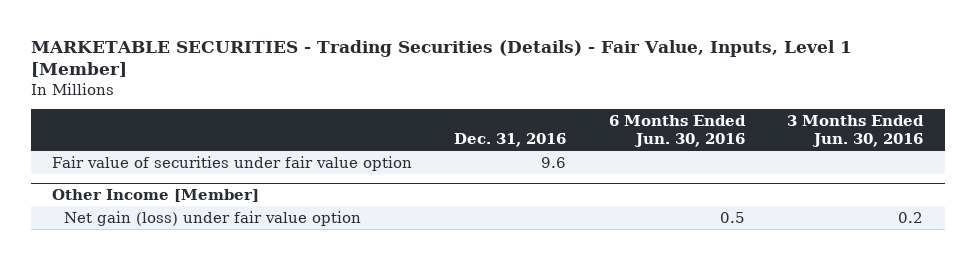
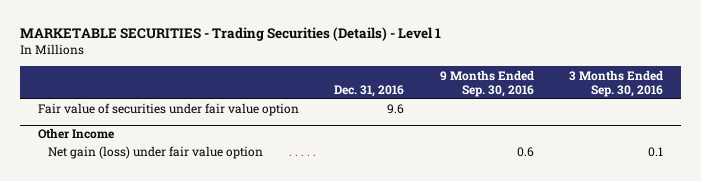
[30,39,852,78] MARKETABLE SECURITIES - Trading Securities (Details) - Fair Value, Inputs, Level 1 [Member] -> [20,27,442,42] MARKETABLE SECURITIES - Trading Securities (Details) - Level 1
[608,114,746,148] 6 Months Ended Jun. 30, 2016 -> none
[787,114,925,148] 3 Months Ended Jun. 30, 2016 -> none
none -> [439,69,534,97] 9 Months Ended Sep. 30, 2016
none -> [569,69,664,97] 3 Months Ended Sep. 30, 2016
[51,188,259,202] Other Income [Member] -> [37,128,114,140] Other Income

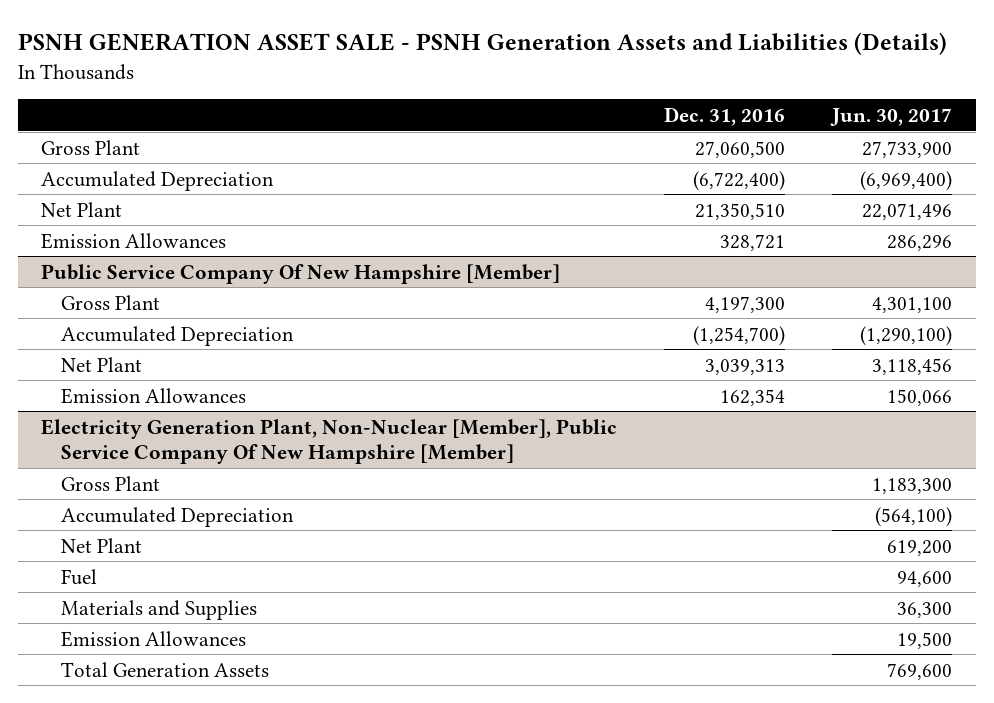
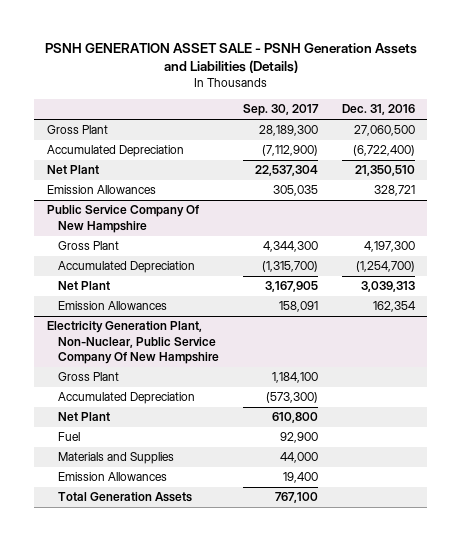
[830,107,953,126] Jun. 30, 2017 -> none
none -> [243,104,320,117] Sep. 30, 2017
[41,263,561,284] Public Service Company Of New Hampshire [Member] -> [46,205,199,233] Public Service Company Of New Hampshire
[41,418,618,464] Electricity Generation Plant, Non-Nuclear [Member], Public Service Company Of New Hampshire [Member] -> [46,321,219,365] Electricity Generation Plant, Non-Nuclear, Public Service Company Of New Hampshire

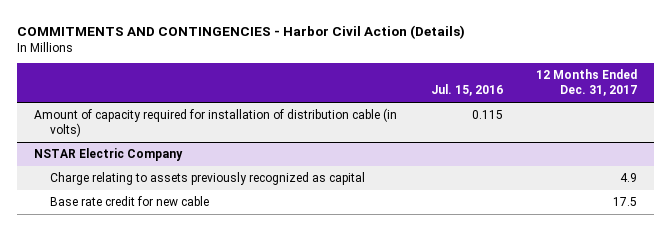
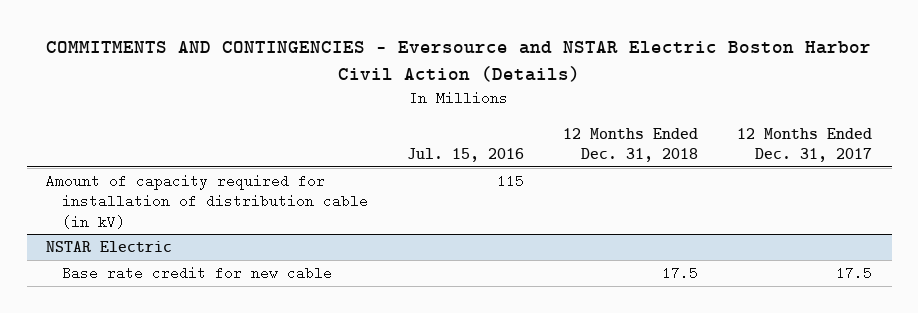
[17,24,466,39] COMMITMENTS AND CONTINGENCIES - Harbor Civil Action (Details) -> [46,41,872,83] COMMITMENTS AND CONTINGENCIES - Eversource and NSTAR Electric Boston Harbor Civil Action (Details)
none -> [563,127,699,163] 12 Months Ended Dec. 31, 2018
[50,172,366,186] Charge relating to assets previously recognized as capital -> none
[34,108,398,138] Amount of capacity required for installation of distribution cable (in volts) -> [46,174,369,229] Amount of capacity required for installation of distribution cable (in kV)
[471,110,503,120] 0.115 -> [497,174,525,189] 115
[34,148,184,162] NSTAR Electric Company -> [46,241,173,253] NSTAR Electric

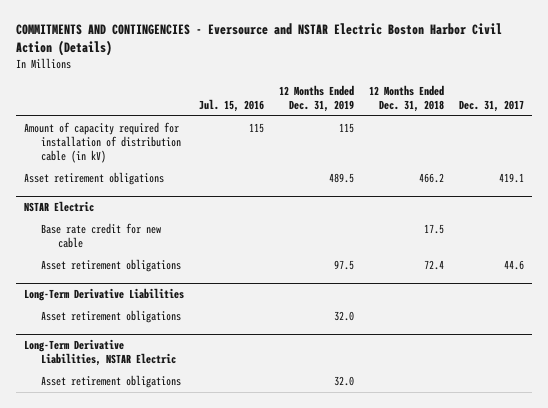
[737,127,873,163] 12 Months Ended Dec. 31, 2017 -> none
none -> [278,84,354,113] 12 Months Ended Dec. 31, 2019
none -> [459,100,525,113] Dec. 31, 2017
none -> [23,171,164,185] Asset retirement obligations
none -> [40,258,181,272] Asset retirement obligations
none -> [23,287,184,301] Long-Term Derivative Liabilities
none -> [40,309,181,323] Asset retirement obligations
none -> [23,338,176,367] Long-Term Derivative Liabilities, NSTAR Electric
none -> [40,374,181,388] Asset retirement obligations

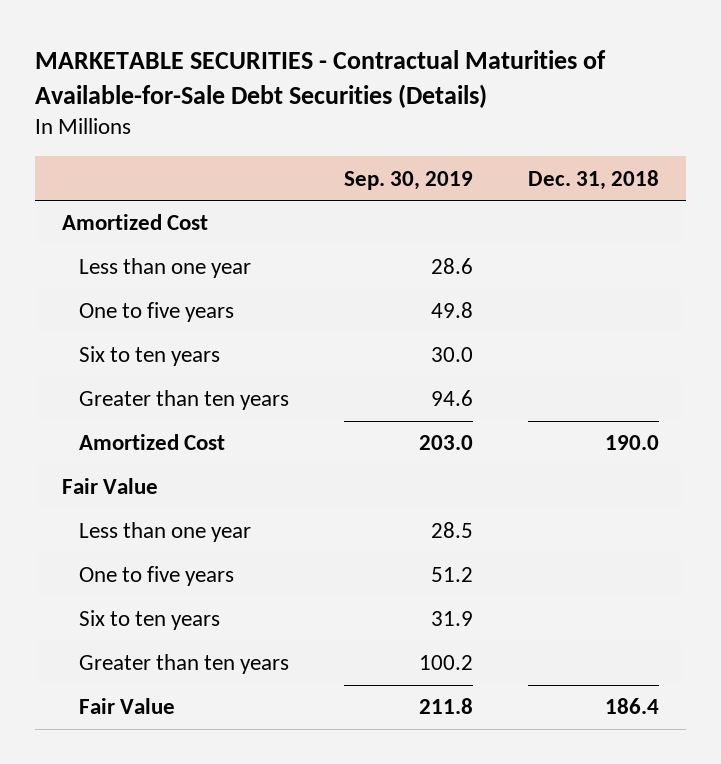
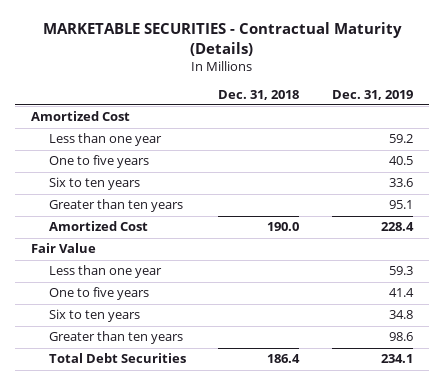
[34,50,606,108] MARKETABLE SECURITIES - Contractual Maturities of Available-for-Sale Debt Securities (Details) -> [43,22,403,56] MARKETABLE SECURITIES - Contractual Maturity (Details)
[344,170,474,190] Sep. 30, 2019 -> none
none -> [331,89,413,100] Dec. 31, 2019
[79,698,176,715] Fair Value -> [48,353,186,364] Total Debt Securities

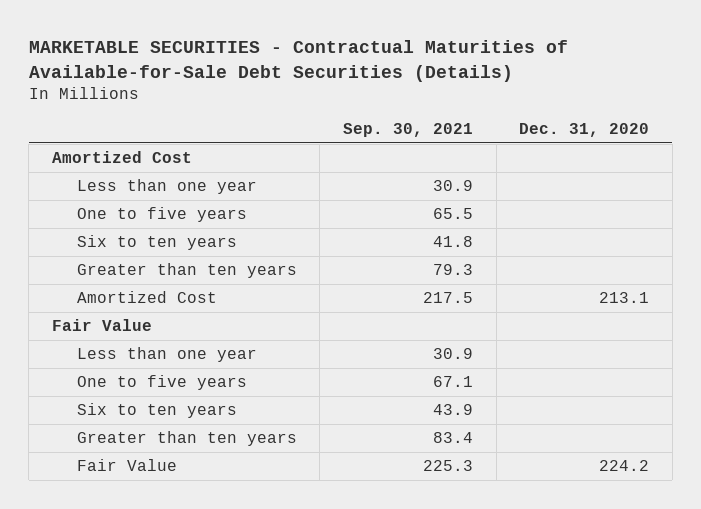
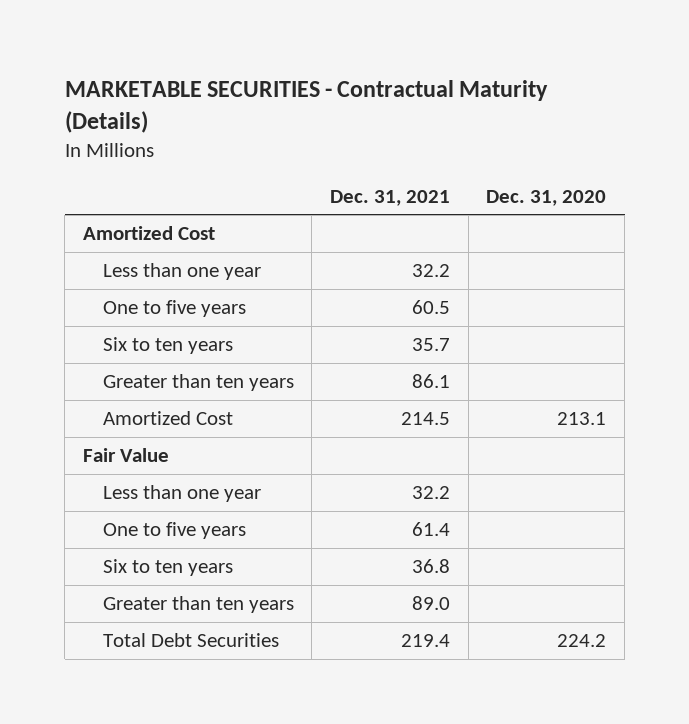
[28,40,568,82] MARKETABLE SECURITIES - Contractual Maturities of Available-for-Sale Debt Securities (Details) -> [64,79,548,134] MARKETABLE SECURITIES - Contractual Maturity (Details)
[343,122,474,137] Sep. 30, 2021 -> none
none -> [330,189,451,206] Dec. 31, 2021
[76,459,177,472] Fair Value -> [102,633,279,648] Total Debt Securities

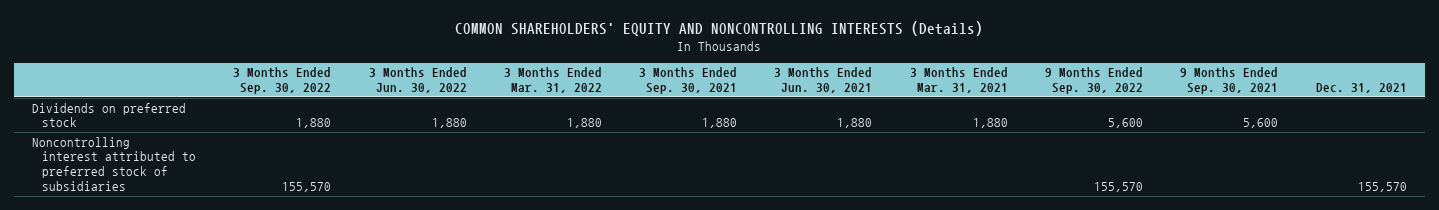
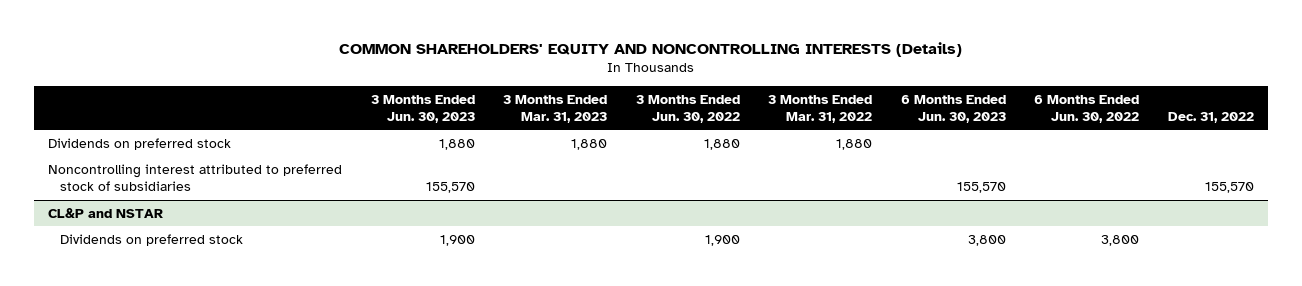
[233,67,332,94] 3 Months Ended Sep. 30, 2022 -> none
[639,67,738,94] 3 Months Ended Sep. 30, 2021 -> none
[774,67,873,93] 3 Months Ended Jun. 30, 2021 -> none
[909,67,1008,93] 3 Months Ended Mar. 31, 2021 -> none
[1044,67,1143,94] 9 Months Ended Sep. 30, 2022 -> none
[1180,67,1279,94] 9 Months Ended Sep. 30, 2021 -> none
[1315,82,1407,93] Dec. 31, 2021 -> none
none -> [370,94,475,123] 3 Months Ended Jun. 30, 2023
none -> [503,94,608,123] 3 Months Ended Mar. 31, 2023
none -> [900,94,1006,123] 6 Months Ended Jun. 30, 2023
none -> [1034,94,1140,123] 6 Months Ended Jun. 30, 2022
none -> [1167,111,1254,123] Dec. 31, 2022
none -> [48,207,164,218] CL&P and NSTAR
none -> [59,233,243,246] Dividends on preferred stock

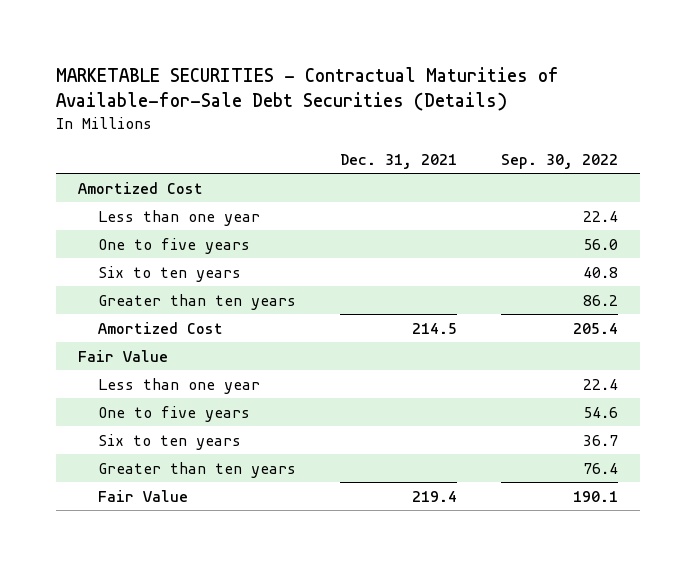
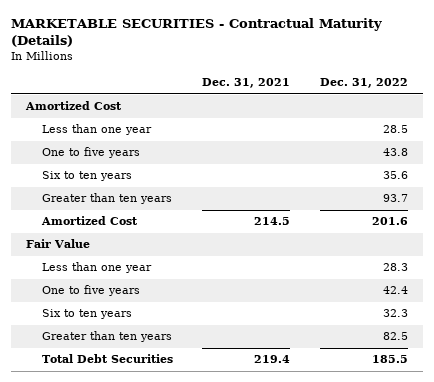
[56,66,560,111] MARKETABLE SECURITIES - Contractual Maturities of Available-for-Sale Debt Securities (Details) -> [11,18,383,48] MARKETABLE SECURITIES - Contractual Maturity (Details)
[500,153,618,169] Sep. 30, 2022 -> none
none -> [320,78,409,89] Dec. 31, 2022
[98,489,189,502] Fair Value -> [41,354,173,364] Total Debt Securities

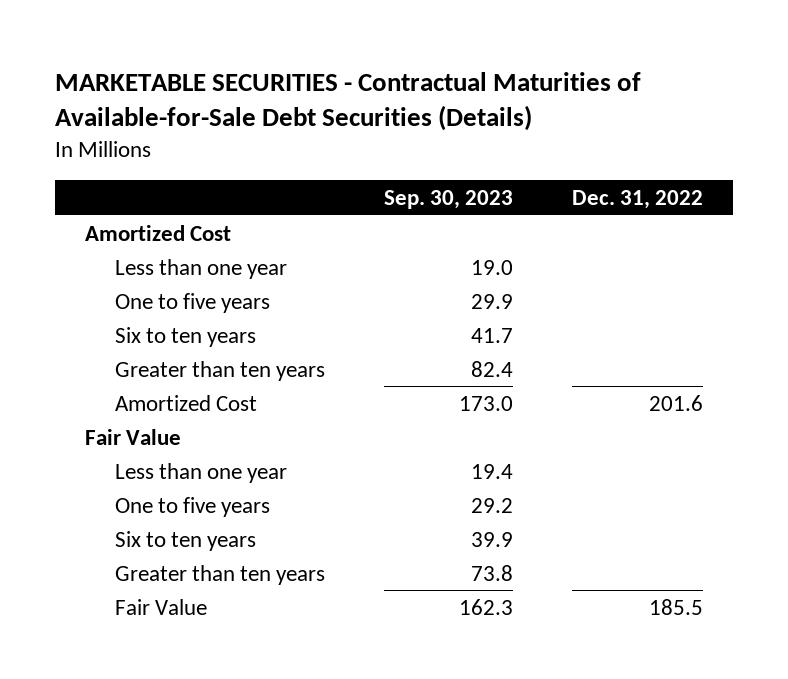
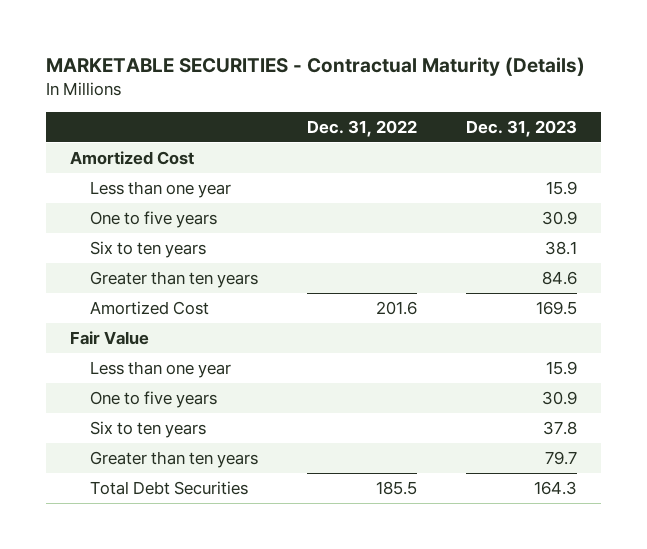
[54,71,641,132] MARKETABLE SECURITIES - Contractual Maturities of Available-for-Sale Debt Securities (Details) -> [45,56,585,76] MARKETABLE SECURITIES - Contractual Maturity (Details)
[383,190,513,210] Sep. 30, 2023 -> none
none -> [465,119,577,137] Dec. 31, 2023
[114,598,207,615] Fair Value -> [90,481,249,496] Total Debt Securities

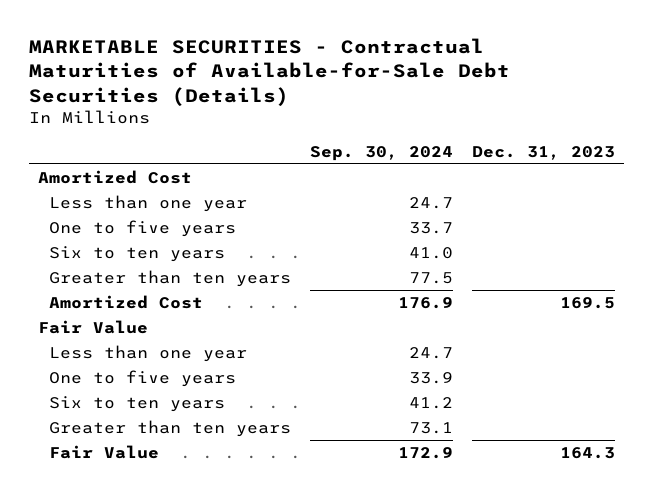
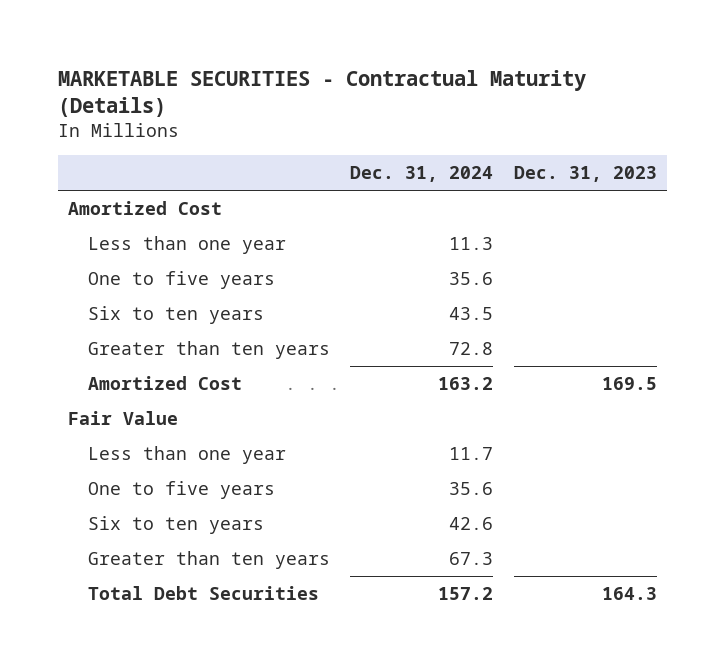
[28,38,510,106] MARKETABLE SECURITIES - Contractual Maturities of Available-for-Sale Debt Securities (Details) -> [58,69,587,118] MARKETABLE SECURITIES - Contractual Maturity (Details)
[310,145,454,161] Sep. 30, 2024 -> none
none -> [350,165,494,182] Dec. 31, 2024
[49,445,160,460] Fair Value -> [87,586,319,601] Total Debt Securities

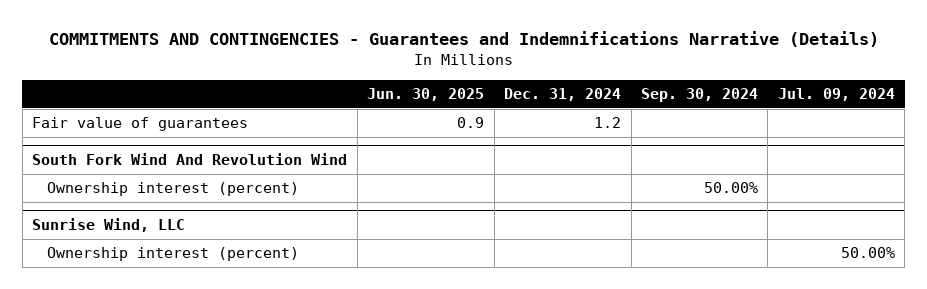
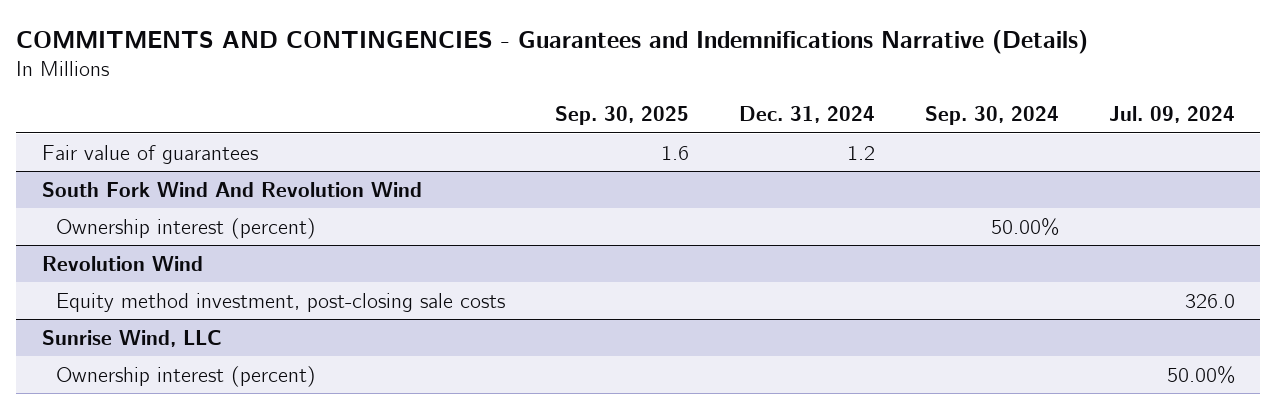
[367,88,485,102] Jun. 30, 2025 -> none
none -> [555,106,690,126] Sep. 30, 2025
none -> [41,255,203,271] Revolution Wind
none -> [56,292,506,312] Equity method investment, post-closing sale costs

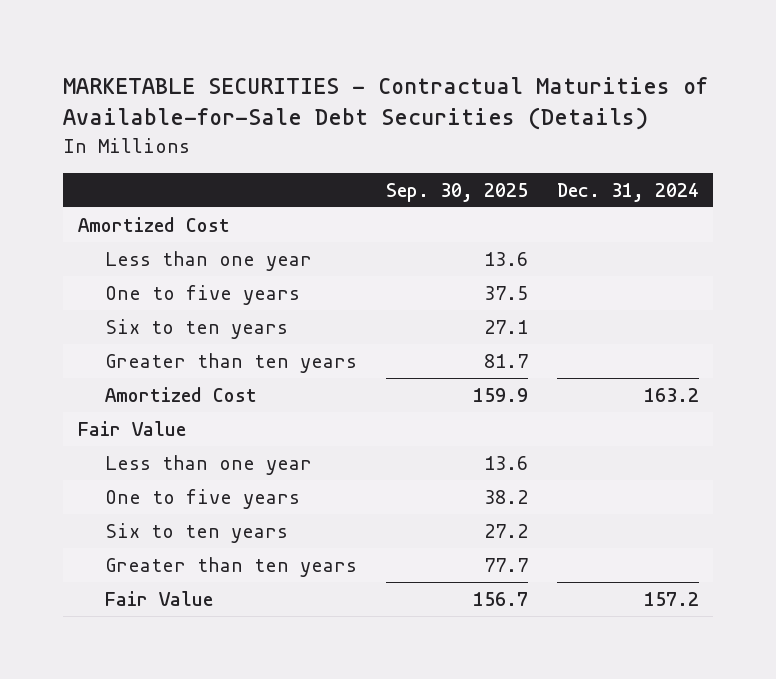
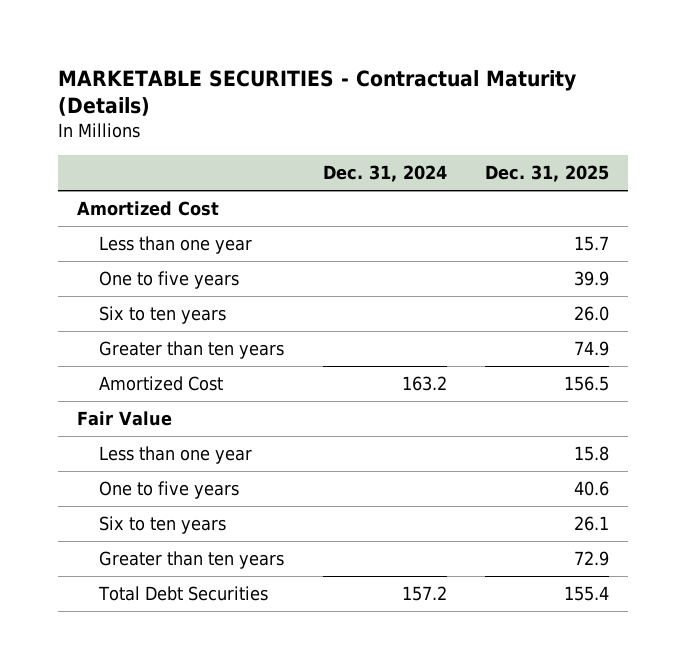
[63,77,709,131] MARKETABLE SECURITIES - Contractual Maturities of Available-for-Sale Debt Securities (Details) -> [58,69,577,117] MARKETABLE SECURITIES - Contractual Maturity (Details)
[385,182,528,202] Sep. 30, 2025 -> none
none -> [484,165,609,183] Dec. 31, 2025
[104,590,213,606] Fair Value -> [98,586,269,602] Total Debt Securities

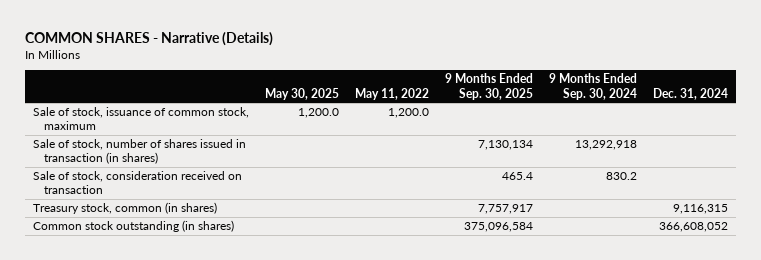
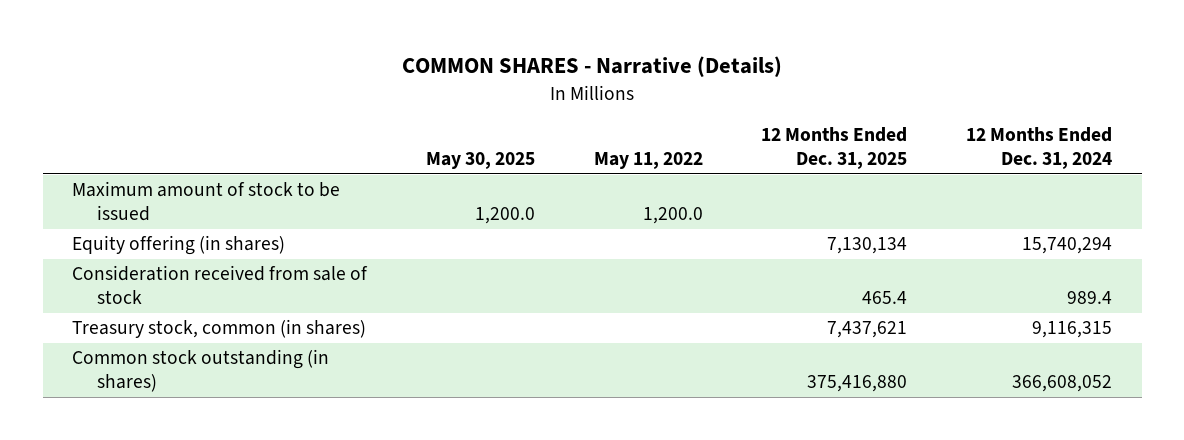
[445,73,534,100] 9 Months Ended Sep. 30, 2025 -> none
[548,73,637,100] 9 Months Ended Sep. 30, 2024 -> none
[652,87,728,100] Dec. 31, 2024 -> none
none -> [761,127,908,170] 12 Months Ended Dec. 31, 2025
none -> [966,127,1113,170] 12 Months Ended Dec. 31, 2024
[33,106,250,131] Sale of stock, issuance of common stock, maximum -> [72,181,341,222] Maximum amount of stock to be issued
[33,138,247,165] Sale of stock, number of shares issued in transaction (in shares) -> [72,235,286,256] Equity offering (in shares)
[33,170,243,195] Sale of stock, consideration received on transaction -> [72,265,369,305] Consideration received from sale of stock

